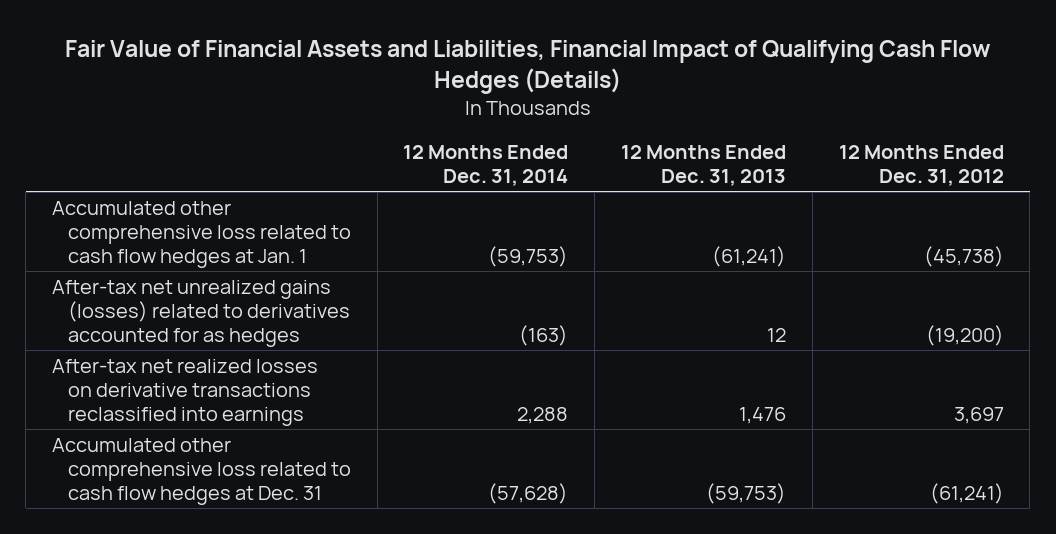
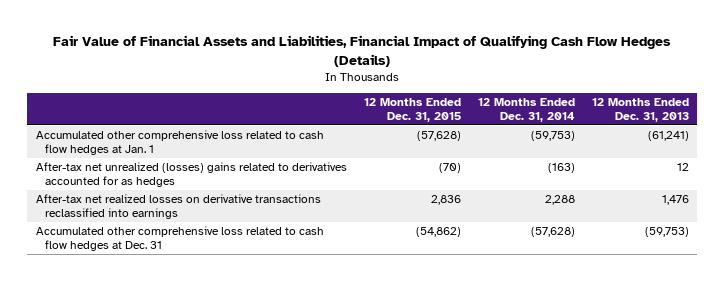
[838,144,1004,186] 12 Months Ended Dec. 31, 2012 -> none
none -> [363,97,461,122] 12 Months Ended Dec. 31, 2015
[51,280,350,347] After-tax net unrealized gains (losses) related to derivatives accounted for as hedges -> [35,161,347,188] After-tax net unrealized (losses) gains related to derivatives accounted for as hedges

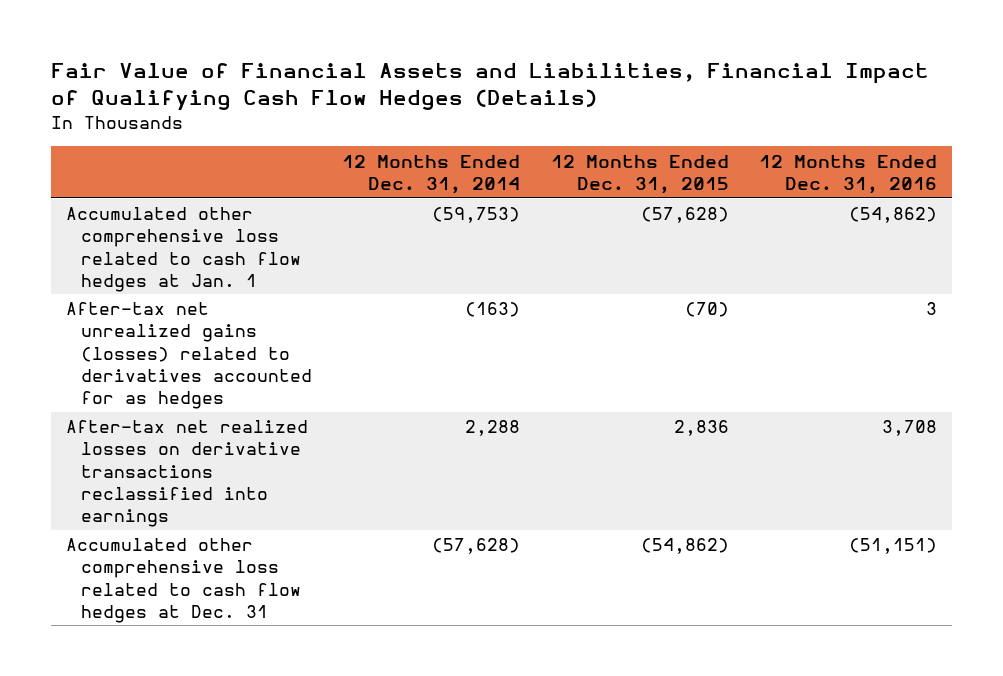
[591,97,689,122] 12 Months Ended Dec. 31, 2013 -> none
none -> [759,154,938,194] 12 Months Ended Dec. 31, 2016
[35,161,347,188] After-tax net unrealized (losses) gains related to derivatives accounted for as hedges -> [65,302,312,409] After-tax net unrealized gains (losses) related to derivatives accounted for as hedges

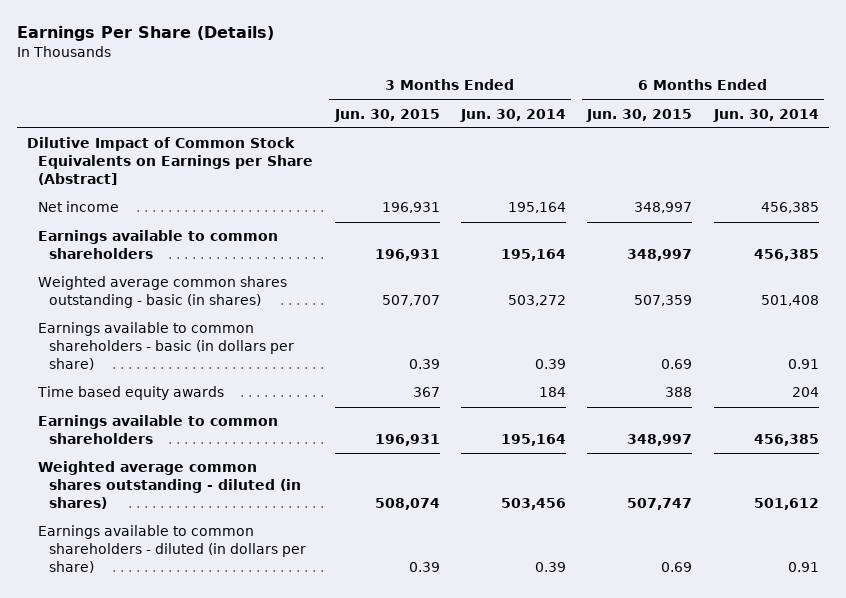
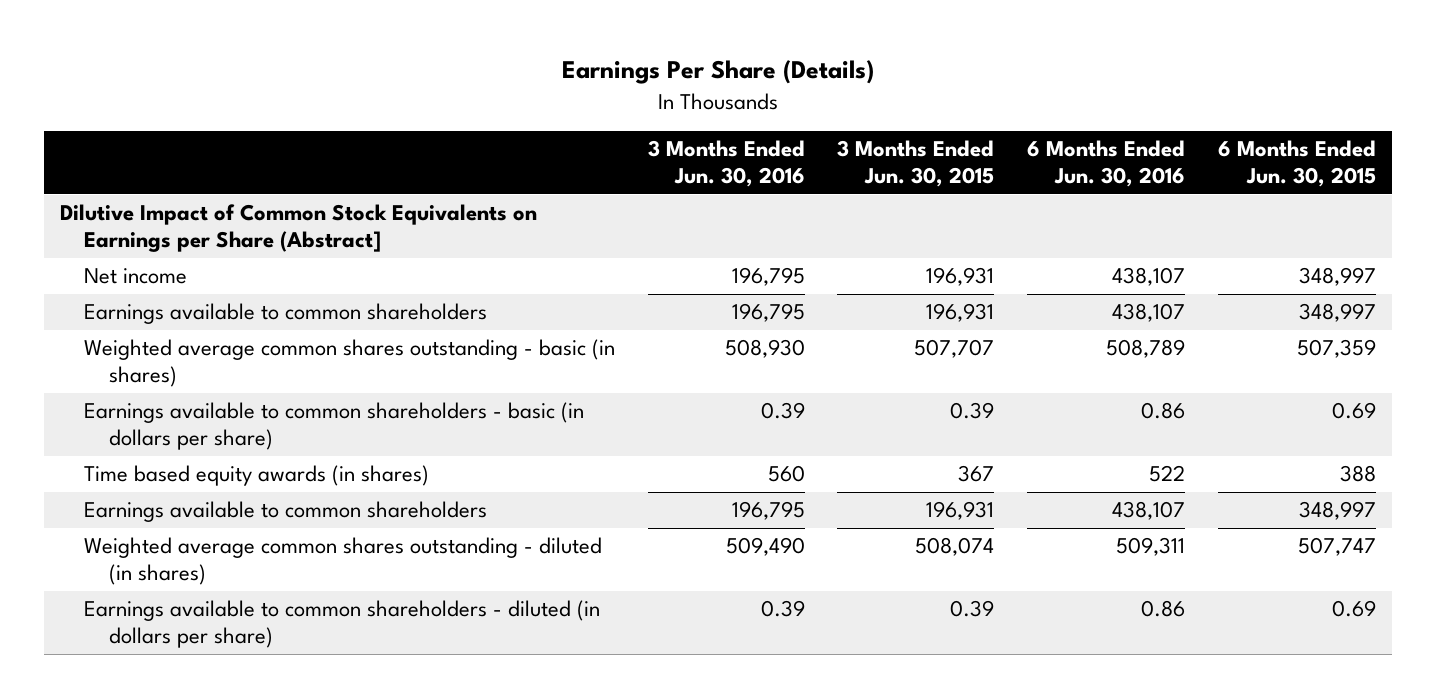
[459,108,566,122] Jun. 30, 2014 -> none
[712,108,819,122] Jun. 30, 2014 -> none
none -> [647,140,805,188] 3 Months Ended Jun. 30, 2016
none -> [1027,140,1186,188] 6 Months Ended Jun. 30, 2016
[37,386,225,401] Time based equity awards -> [84,465,430,487] Time based equity awards (in shares)

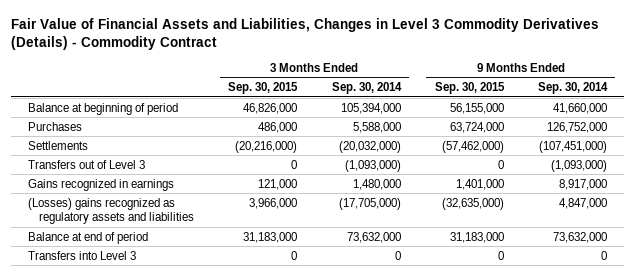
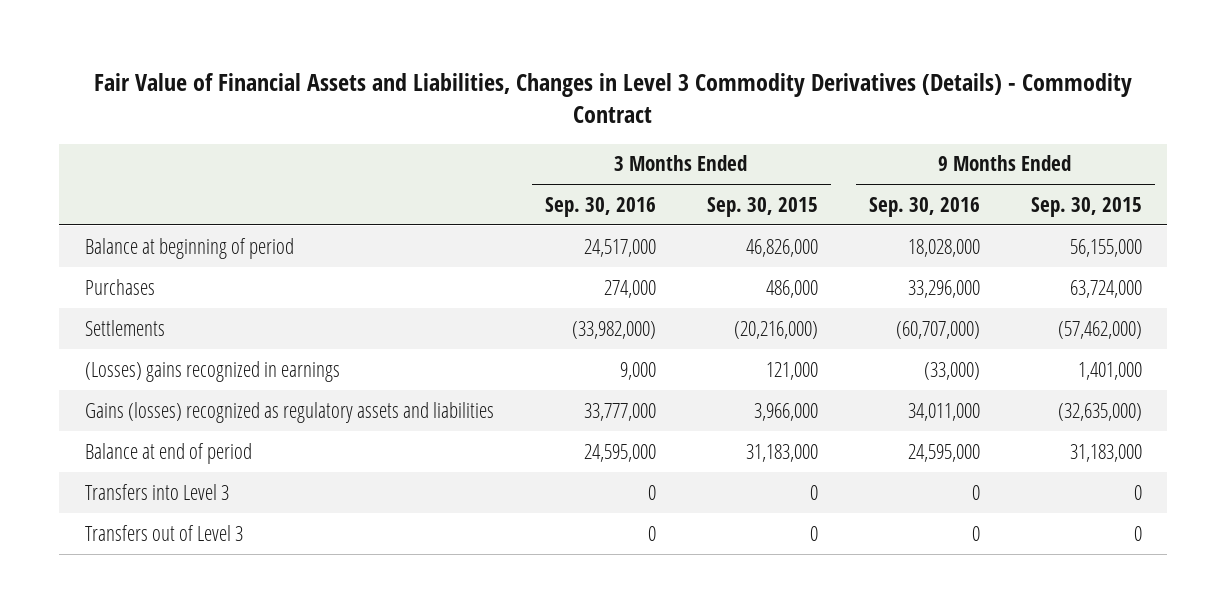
[331,82,402,95] Sep. 30, 2014 -> none
[537,82,608,95] Sep. 30, 2014 -> none
none -> [544,196,656,217] Sep. 30, 2016
none -> [868,196,980,217] Sep. 30, 2016
[27,178,174,191] Gains recognized in earnings -> [84,360,340,382] (Losses) gains recognized in earnings
[27,197,195,225] (Losses) gains recognized as regulatory assets and liabilities -> [84,401,494,423] Gains (losses) recognized as regulatory assets and liabilities
[27,159,145,169] Transfers out of Level 3 -> [84,524,243,541] Transfers out of Level 3

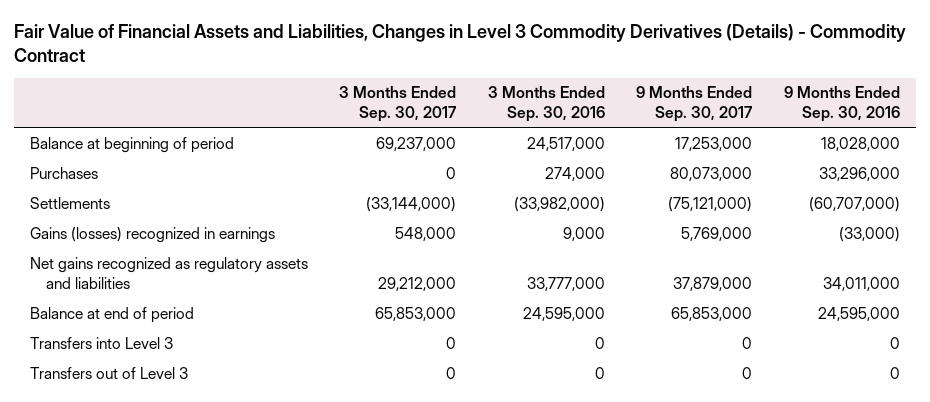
[706,196,818,217] Sep. 30, 2015 -> none
[1030,196,1142,217] Sep. 30, 2015 -> none
none -> [339,86,457,123] 3 Months Ended Sep. 30, 2017
none -> [636,86,753,123] 9 Months Ended Sep. 30, 2017
[84,360,340,382] (Losses) gains recognized in earnings -> [29,226,275,243] Gains (losses) recognized in earnings
[84,401,494,423] Gains (losses) recognized as regulatory assets and liabilities -> [29,256,308,289] Net gains recognized as regulatory assets and liabilities

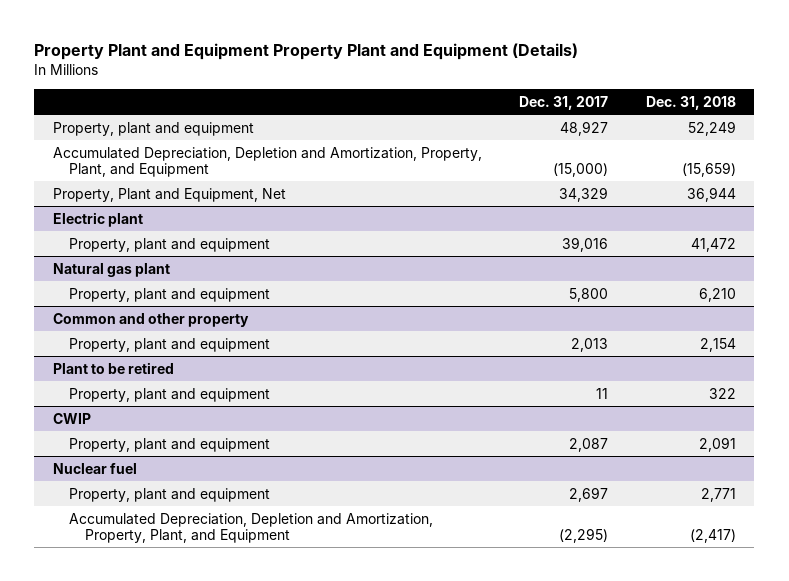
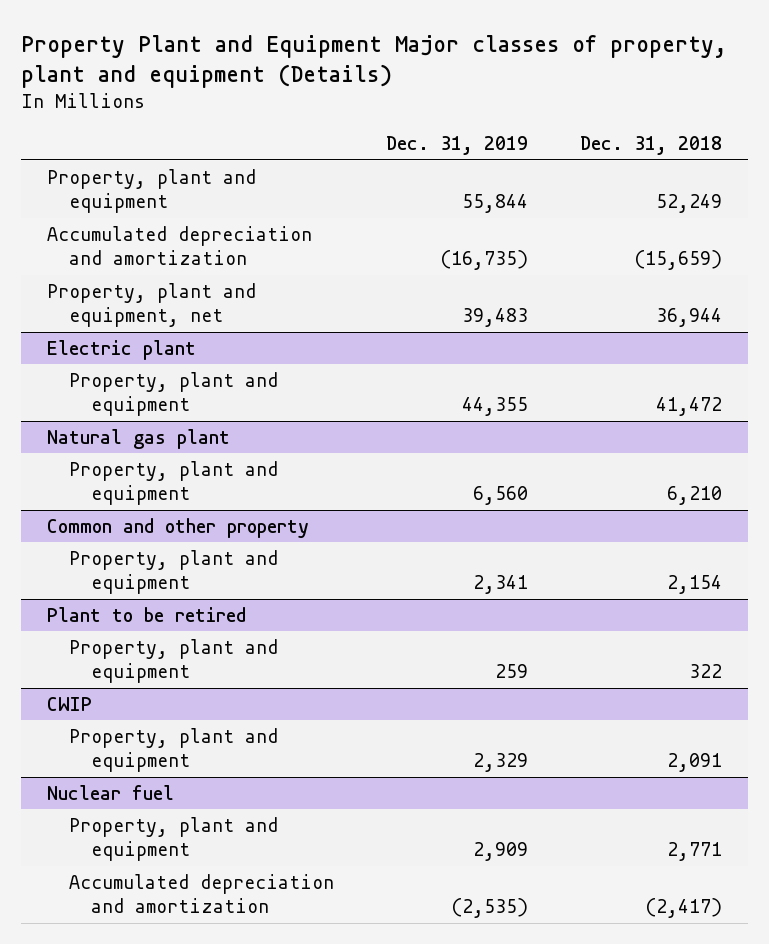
[34,43,579,61] Property Plant and Equipment Property Plant and Equipment (Details) -> [21,34,728,88] Property Plant and Equipment Major classes of property, plant and equipment (Details)
[519,95,609,110] Dec. 31, 2017 -> none
none -> [386,136,529,156] Dec. 31, 2019
[53,146,483,177] Accumulated Depreciation, Depletion and Amortization, Property, Plant, and Equipment -> [47,225,313,266] Accumulated depreciation and amortization
[53,187,287,202] Property, Plant and Equipment, Net -> [47,282,257,328] Property, plant and equipment, net
[69,512,434,543] Accumulated Depreciation, Depletion and Amortization, Property, Plant, and Equipment -> [69,873,335,914] Accumulated depreciation and amortization

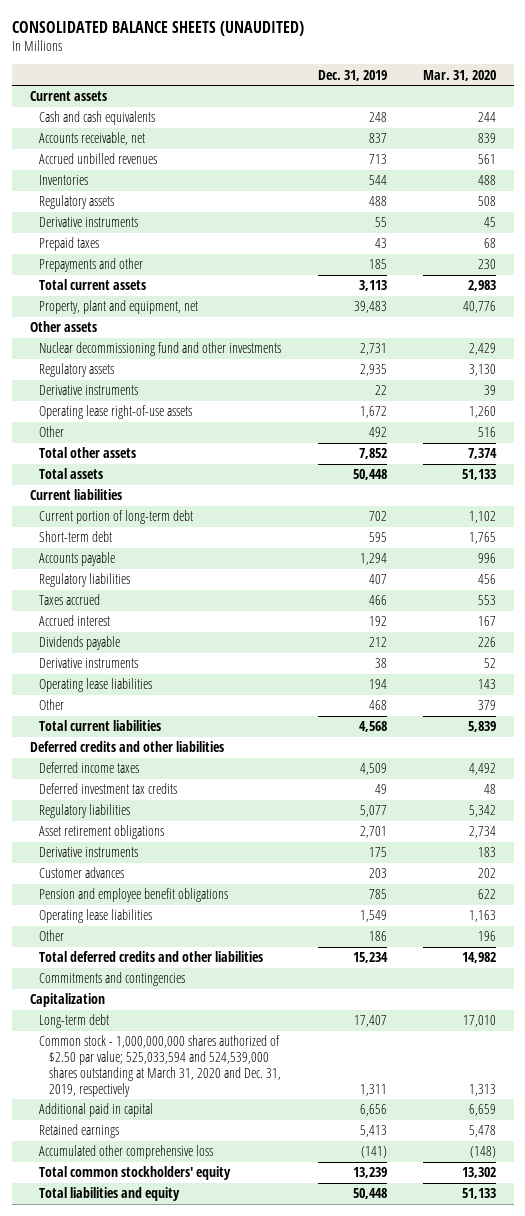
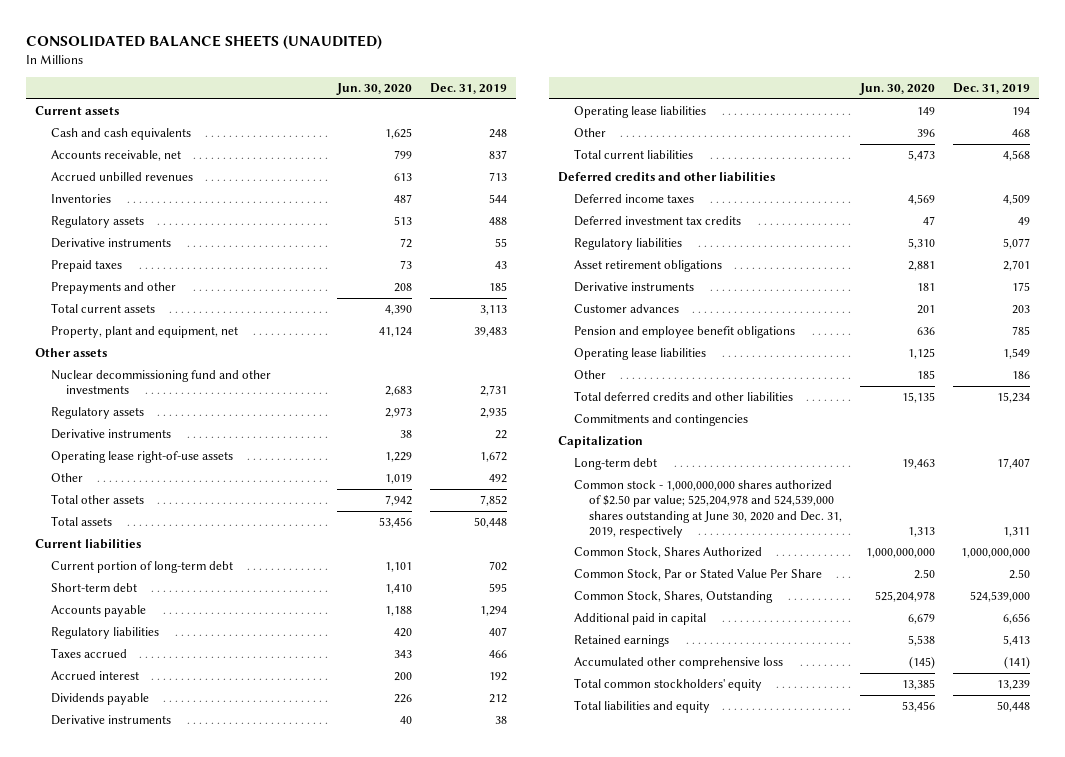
[422,69,496,81] Mar. 31, 2020 -> none
none -> [336,83,413,96] Jun. 30, 2020
[39,1035,281,1097] Common stock - 1,000,000,000 shares authorized of $2.50 par value; 525,033,594 and 524,539,000 shares outstanding at March 31, 2020 and Dec. 31, 2019, respectively -> [573,480,843,538] Common stock - 1,000,000,000 shares authorized of $2.50 par value; 525,204,978 and 524,539,000 shares outstanding at June 30, 2020 and Dec. 31, 2019, respectively
none -> [573,547,762,559] Common Stock, Shares Authorized
none -> [573,569,822,581] Common Stock, Par or Stated Value Per Share
none -> [573,591,773,604] Common Stock, Shares, Outstanding

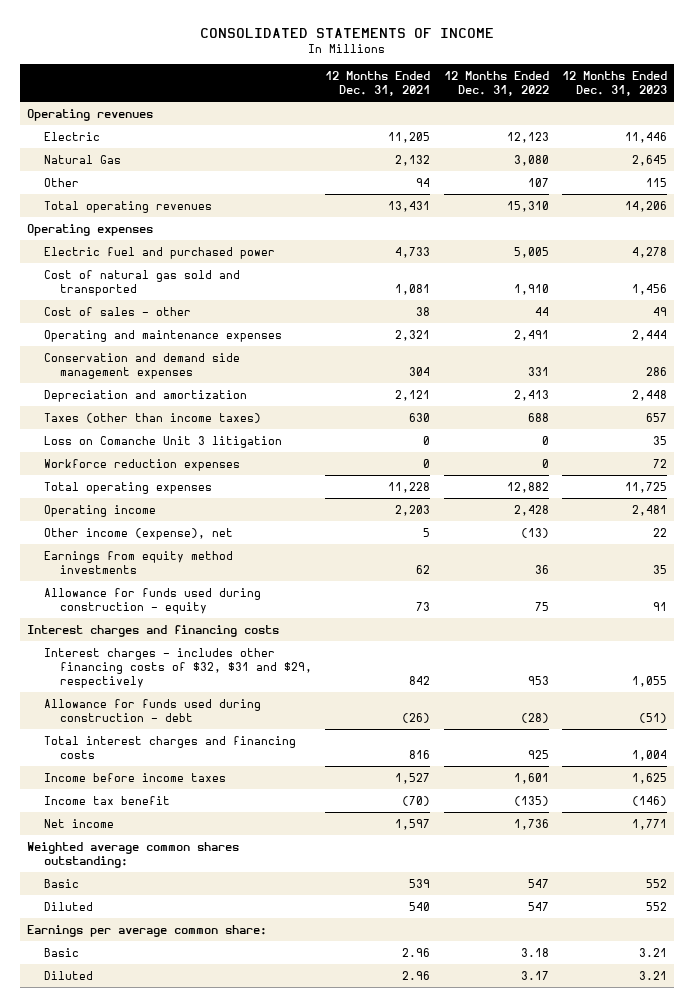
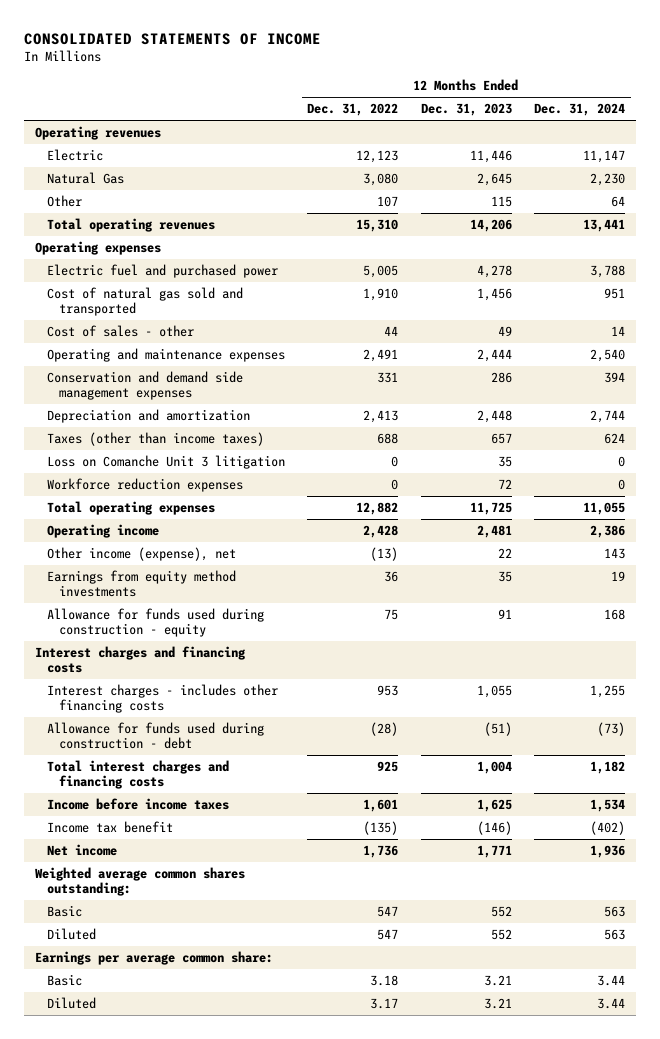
[325,70,431,97] 12 Months Ended Dec. 31, 2021 -> none
none -> [533,103,625,117] Dec. 31, 2024
[43,647,313,689] Interest charges - includes other financing costs of $32, $31 and $29, respectively -> [46,684,278,714] Interest charges - includes other financing costs

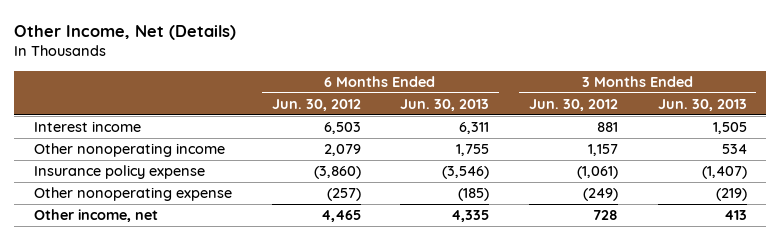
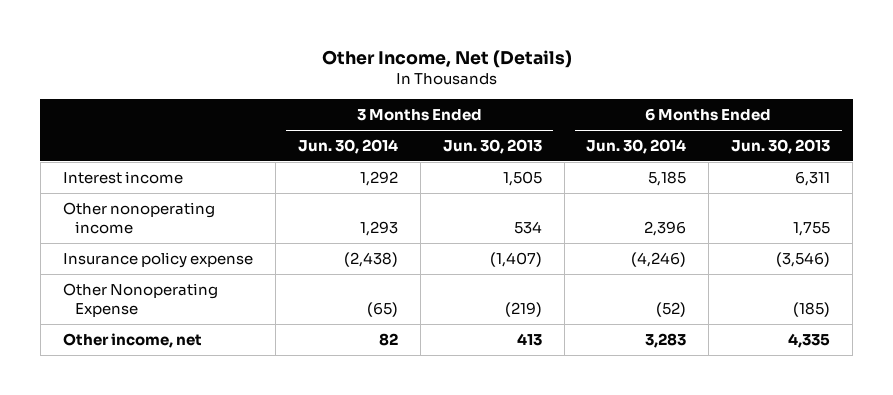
[271,98,361,111] Jun. 30, 2012 -> none
[528,98,618,111] Jun. 30, 2012 -> none
none -> [297,139,398,155] Jun. 30, 2014
none -> [586,139,687,155] Jun. 30, 2014
[34,187,233,202] Other nonoperating expense -> [62,282,218,317] Other Nonoperating Expense

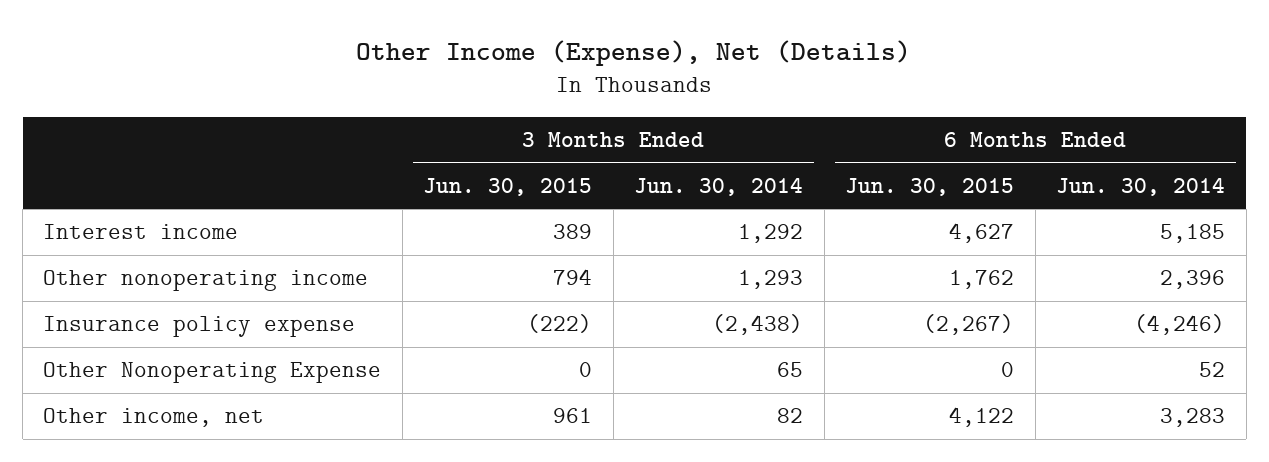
[321,49,572,68] Other Income, Net (Details) -> [356,39,912,66] Other Income (Expense), Net (Details)
[442,139,542,155] Jun. 30, 2013 -> none
[731,139,831,155] Jun. 30, 2013 -> none
none -> [423,177,593,196] Jun. 30, 2015
none -> [845,177,1015,196] Jun. 30, 2015
[366,301,398,317] (65) -> [777,362,804,378] 65
[656,301,687,317] (52) -> [1199,362,1226,378] 52

